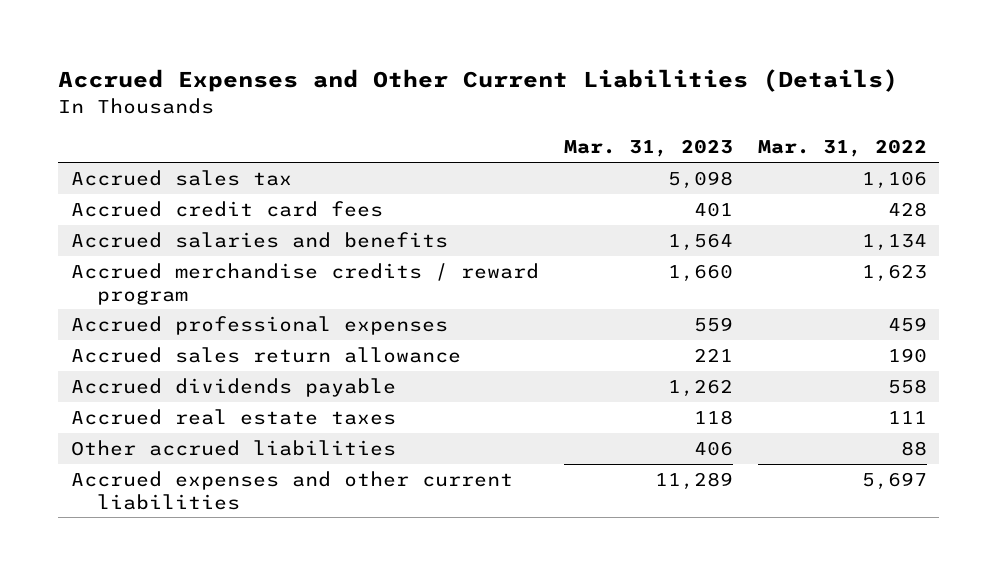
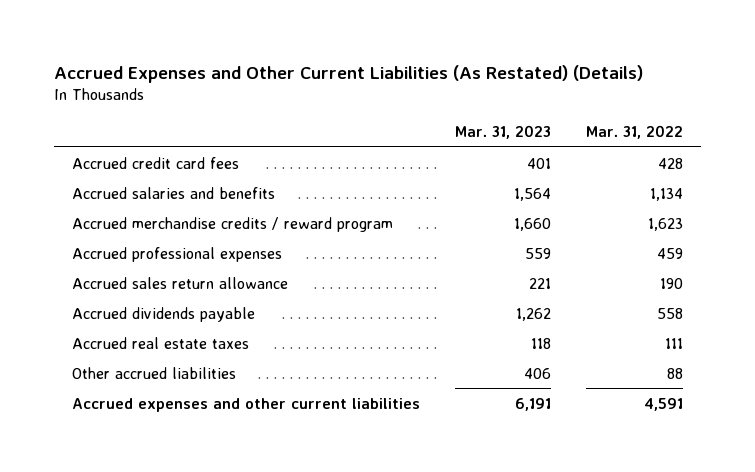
[58,69,899,93] Accrued Expenses and Other Current Liabilities (Details) -> [53,64,643,83] Accrued Expenses and Other Current Liabilities (As Restated) (Details)
[70,169,292,186] Accrued sales tax -> none
[654,471,733,490] 11,289 -> [515,397,552,411] 6,191
[861,471,927,490] 5,697 -> [644,397,684,411] 4,591

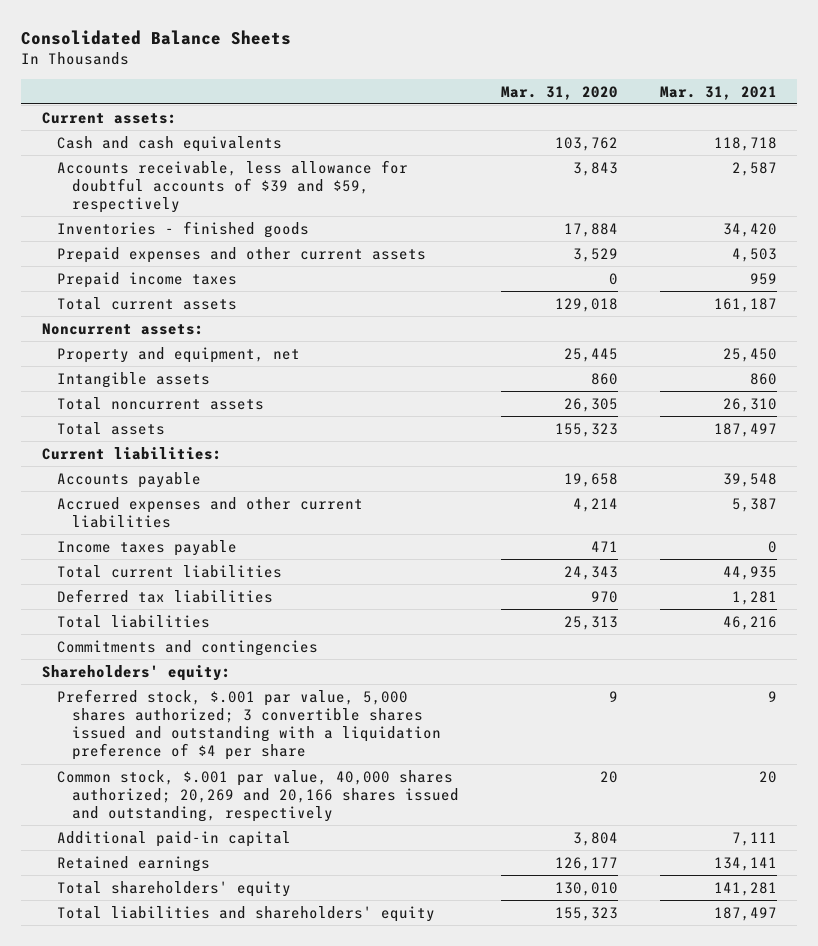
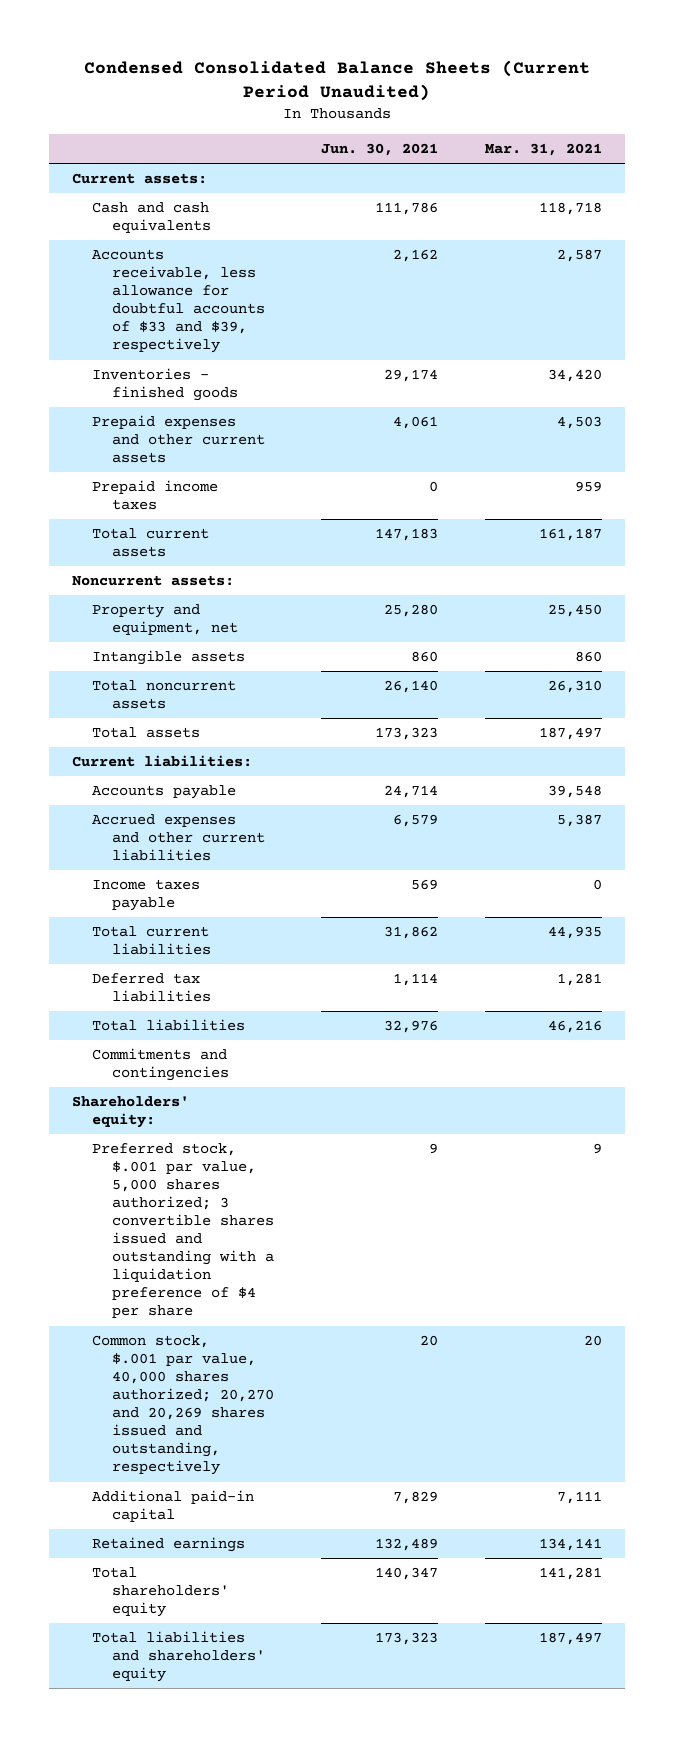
[20,29,291,45] Consolidated Balance Sheets -> [83,60,590,102] Condensed Consolidated Balance Sheets (Current Period Unaudited)
[500,85,618,100] Mar. 31, 2020 -> none
none -> [320,142,438,156] Jun. 30, 2021
[56,159,408,214] Accounts receivable, less allowance for doubtful accounts of $39 and $59, respectively -> [92,249,266,354] Accounts receivable, less allowance for doubtful accounts of $33 and $39, respectively
[56,769,460,823] Common stock, $.001 par value, 40,000 shares authorized; 20,269 and 20,166 shares issued and outstanding, respectively -> [92,1335,275,1476] Common stock, $.001 par value, 40,000 shares authorized; 20,270 and 20,269 shares issued and outstanding, respectively

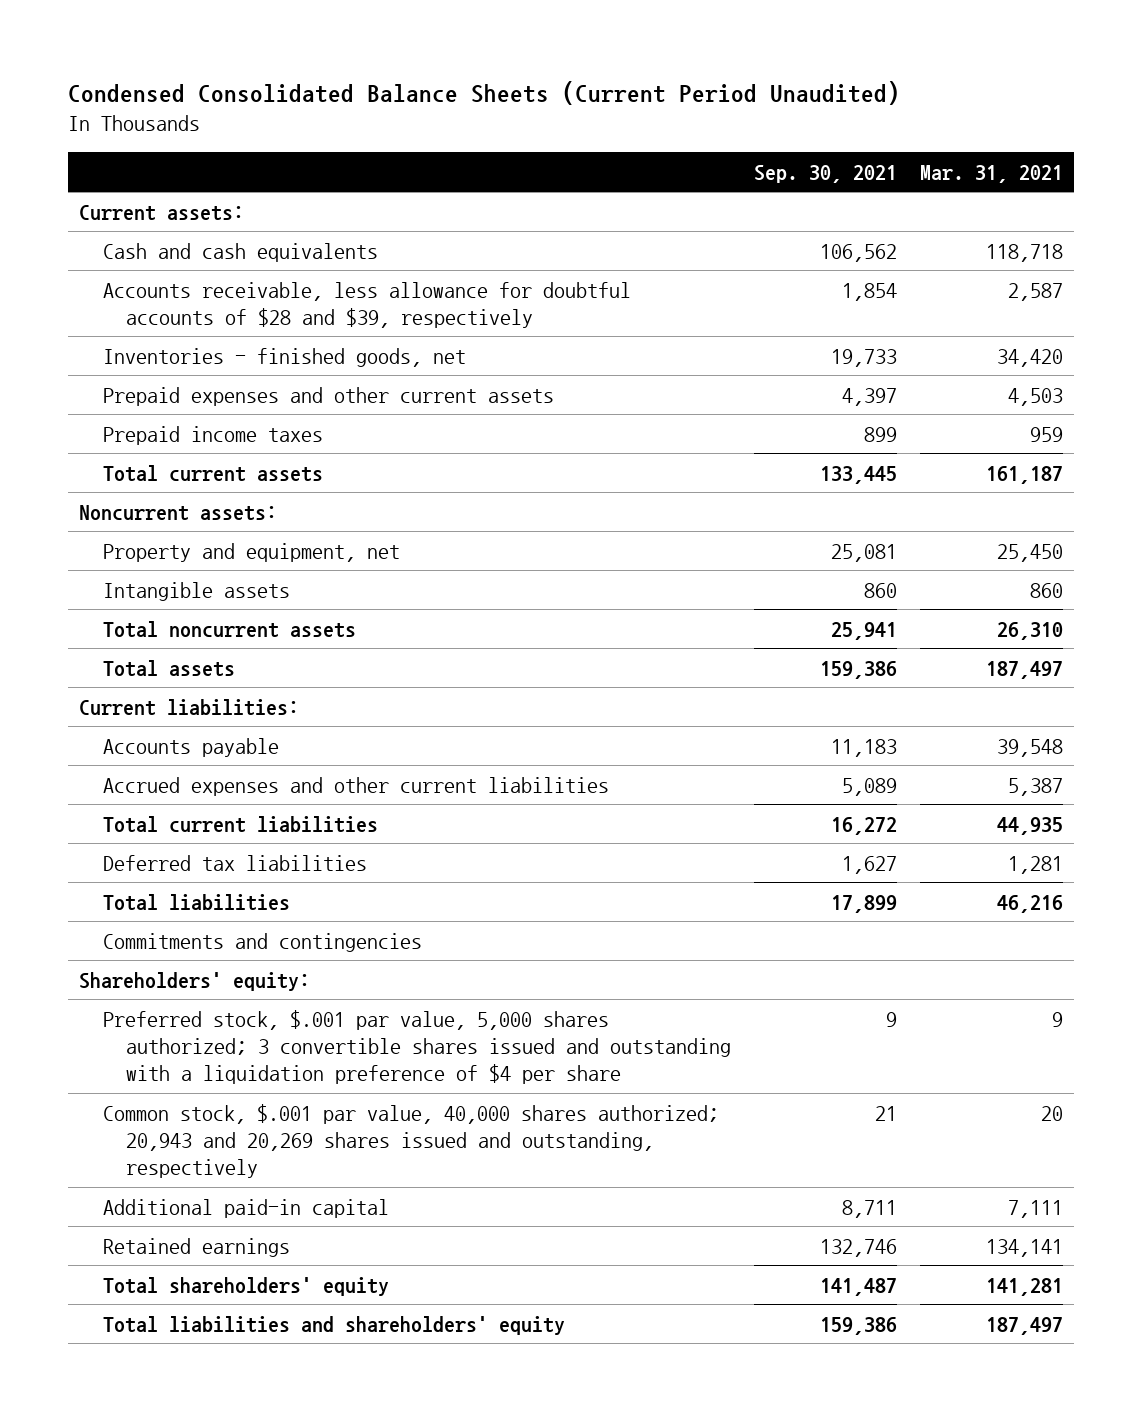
[320,142,438,156] Jun. 30, 2021 -> none
none -> [753,164,897,183] Sep. 30, 2021
[92,249,266,354] Accounts receivable, less allowance for doubtful accounts of $33 and $39, respectively -> [102,281,631,328] Accounts receivable, less allowance for doubtful accounts of $28 and $39, respectively
[92,368,239,402] Inventories - finished goods -> [102,347,466,367] Inventories - finished goods, net
[92,879,201,912] Income taxes payable -> none
[92,1335,275,1476] Common stock, $.001 par value, 40,000 shares authorized; 20,270 and 20,269 shares issued and outstanding, respectively -> [102,1103,719,1178] Common stock, $.001 par value, 40,000 shares authorized; 20,943 and 20,269 shares issued and outstanding, respectively

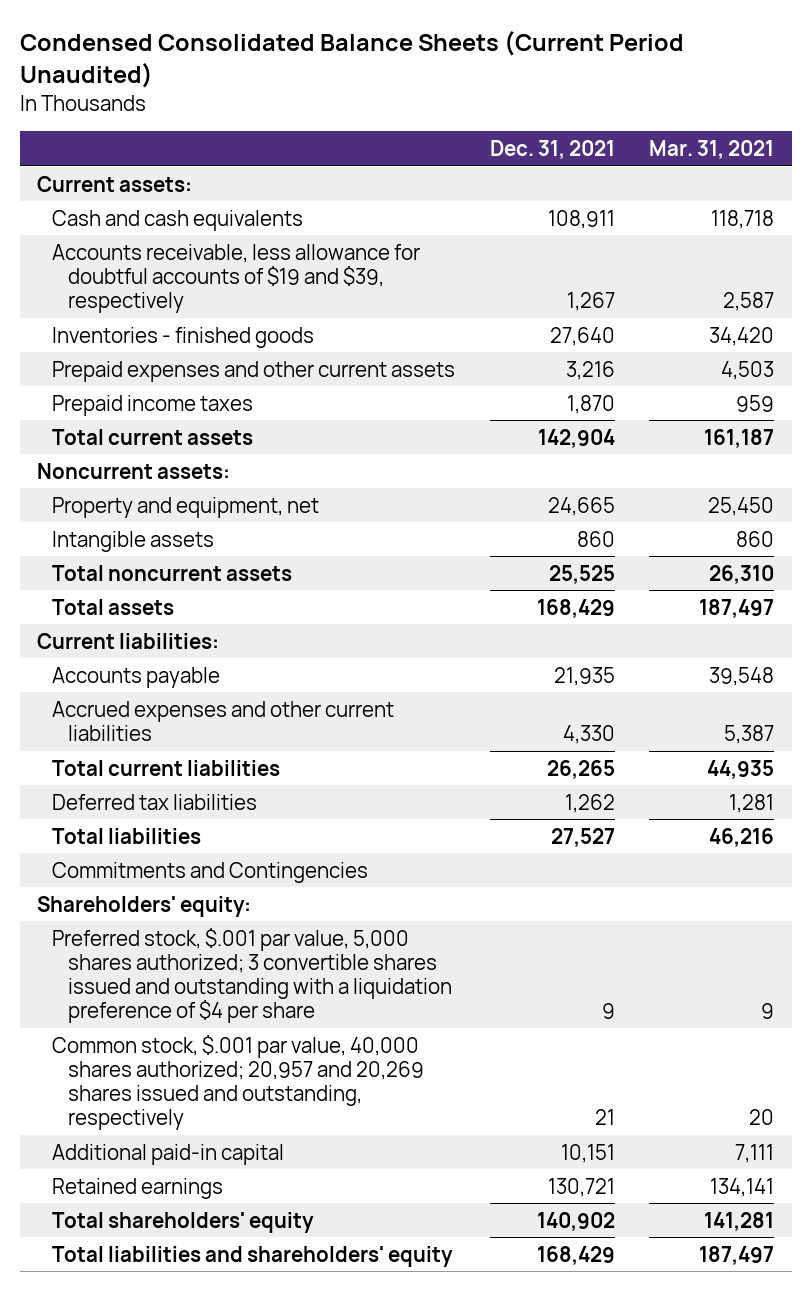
[753,164,897,183] Sep. 30, 2021 -> none
none -> [489,140,615,160] Dec. 31, 2021
[102,281,631,328] Accounts receivable, less allowance for doubtful accounts of $28 and $39, respectively -> [52,243,421,313] Accounts receivable, less allowance for doubtful accounts of $19 and $39, respectively
[102,347,466,367] Inventories - finished goods, net -> [52,326,315,348] Inventories - finished goods
[102,932,422,952] Commitments and contingencies -> [52,861,369,883] Commitments and Contingencies
[102,1103,719,1178] Common stock, $.001 par value, 40,000 shares authorized; 20,943 and 20,269 shares issued and outstanding, respectively -> [52,1034,424,1130] Common stock, $.001 par value, 40,000 shares authorized; 20,957 and 20,269 shares issued and outstanding, respectively

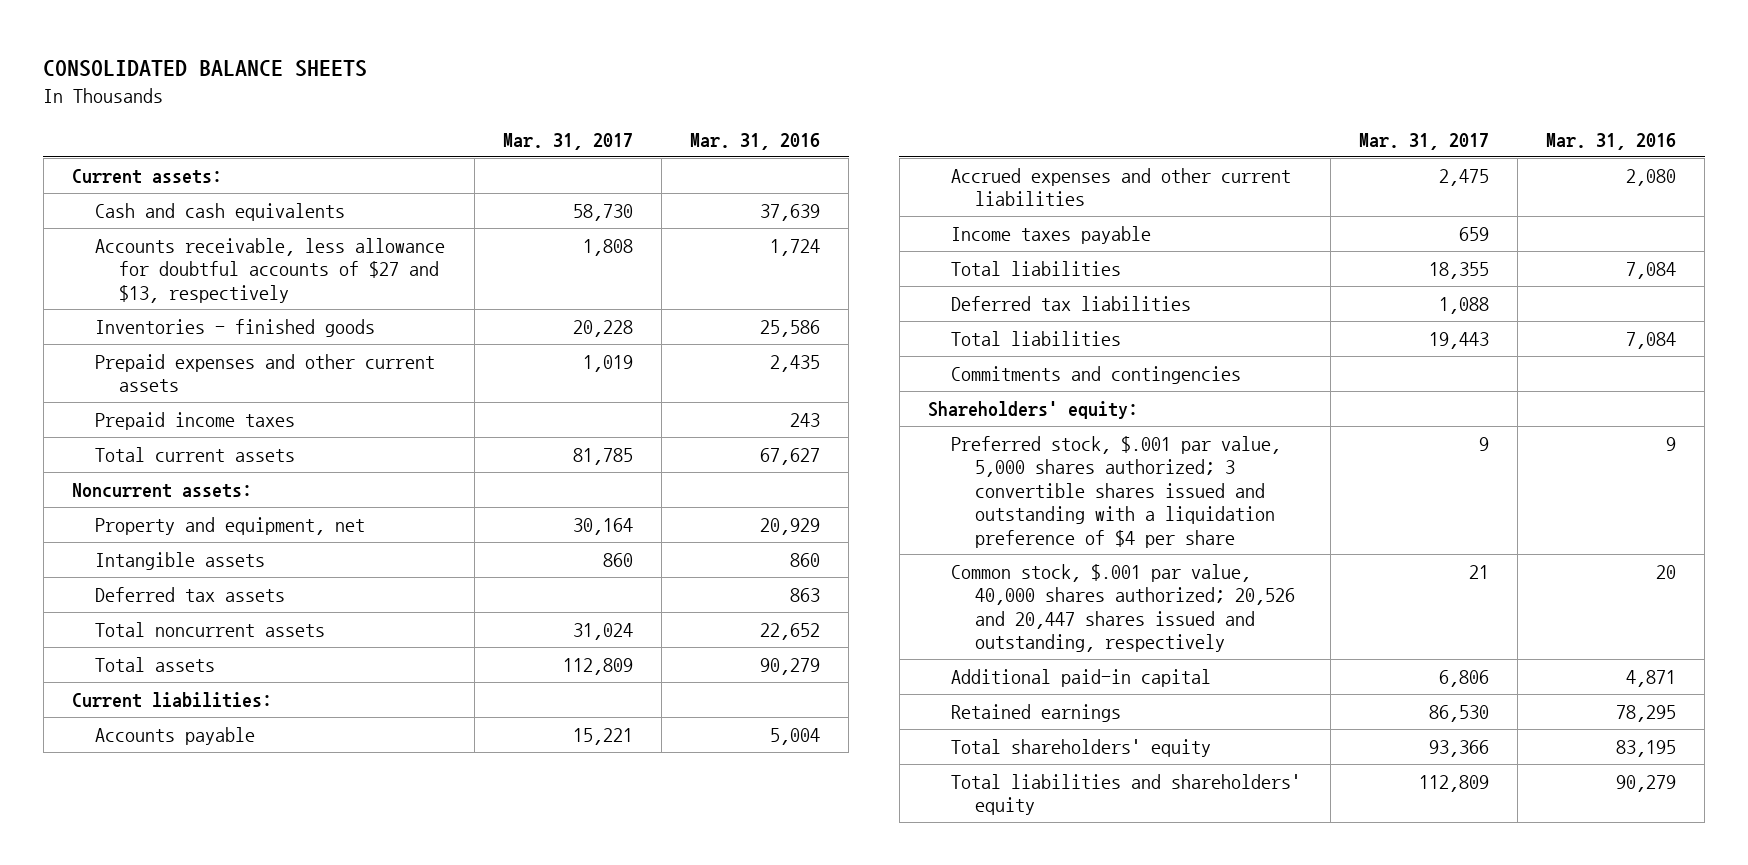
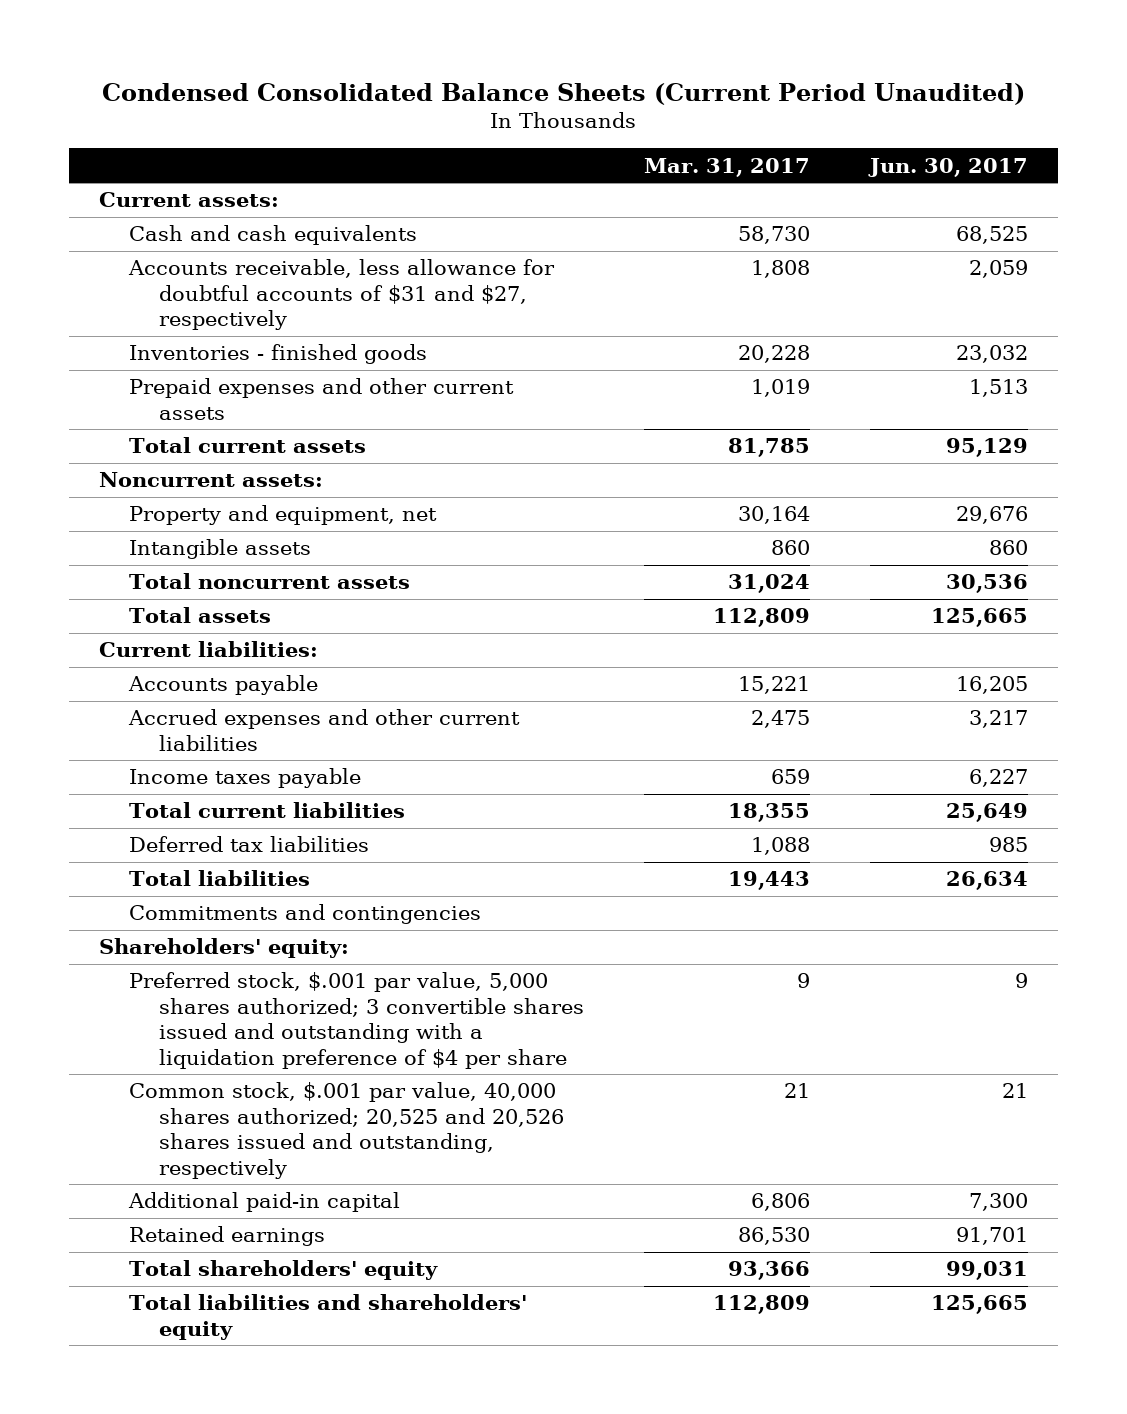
[43,59,368,77] CONSOLIDATED BALANCE SHEETS -> [102,82,1026,105] Condensed Consolidated Balance Sheets (Current Period Unaudited)
[690,133,821,151] Mar. 31, 2016 -> none
none -> [867,157,1028,177] Jun. 30, 2017
[95,237,446,303] Accounts receivable, less allowance for doubtful accounts of $27 and $13, respectively -> [127,259,555,331] Accounts receivable, less allowance for doubtful accounts of $31 and $27, respectively
[95,411,296,430] Prepaid income taxes -> none
[95,586,286,602] Deferred tax assets -> none
[951,260,1122,276] Total liabilities -> [128,802,405,819] Total current liabilities
[951,563,1295,653] Common stock, $.001 par value, 40,000 shares authorized; 20,526 and 20,447 shares issued and outstanding, respectively -> [128,1082,564,1179] Common stock, $.001 par value, 40,000 shares authorized; 20,525 and 20,526 shares issued and outstanding, respectively

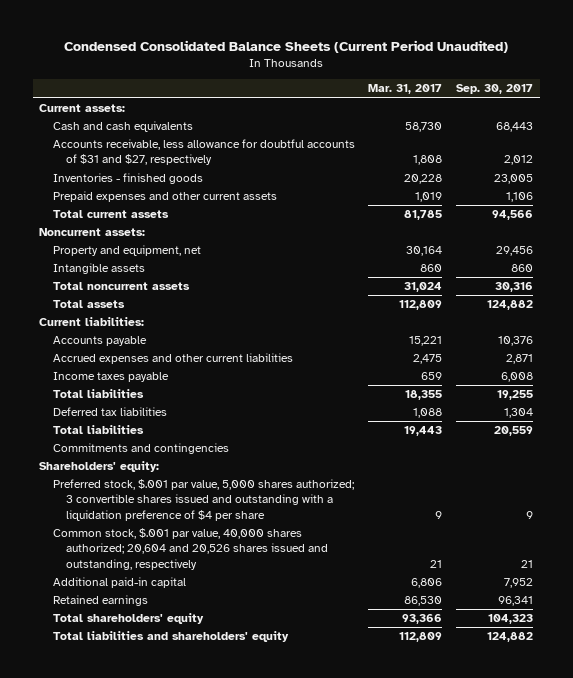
[867,157,1028,177] Jun. 30, 2017 -> none
none -> [456,84,534,95] Sep. 30, 2017
[128,802,405,819] Total current liabilities -> [52,389,144,399] Total liabilities
[128,1082,564,1179] Common stock, $.001 par value, 40,000 shares authorized; 20,525 and 20,526 shares issued and outstanding, respectively -> [52,528,328,570] Common stock, $.001 par value, 40,000 shares authorized; 20,604 and 20,526 shares issued and outstanding, respectively

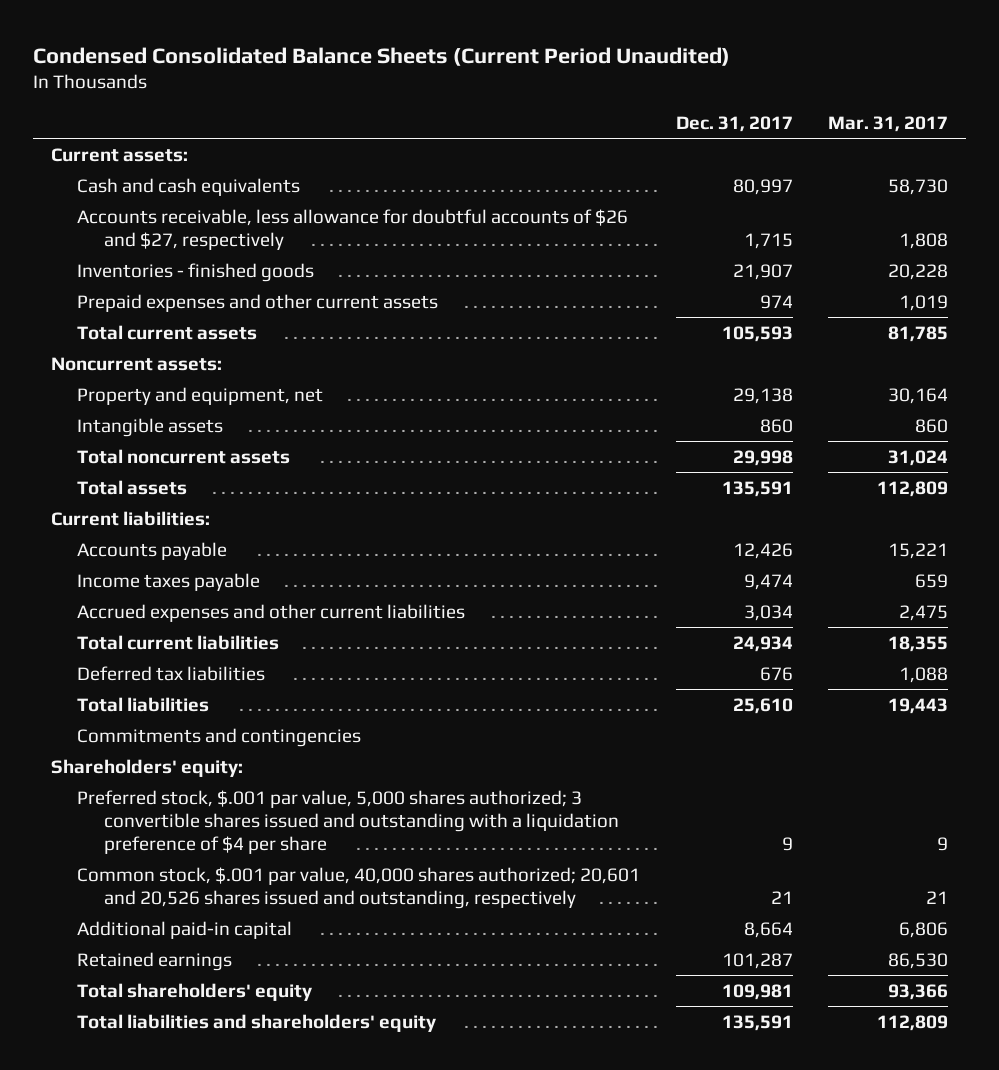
[456,84,534,95] Sep. 30, 2017 -> none
none -> [675,116,793,133] Dec. 31, 2017
[52,139,355,166] Accounts receivable, less allowance for doubtful accounts of $31 and $27, respectively -> [77,208,629,250] Accounts receivable, less allowance for doubtful accounts of $26 and $27, respectively
[52,353,293,365] Accrued expenses and other current liabilities -> [77,603,466,622] Accrued expenses and other current liabilities
[52,389,144,399] Total liabilities -> [77,634,280,650] Total current liabilities
[52,528,328,570] Common stock, $.001 par value, 40,000 shares authorized; 20,604 and 20,526 shares issued and outstanding, respectively -> [77,866,641,909] Common stock, $.001 par value, 40,000 shares authorized; 20,601 and 20,526 shares issued and outstanding, respectively

